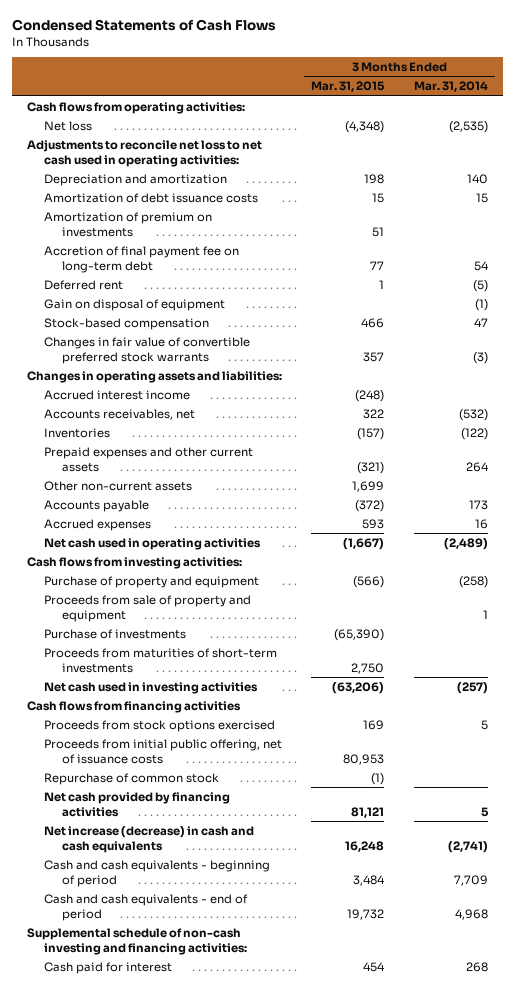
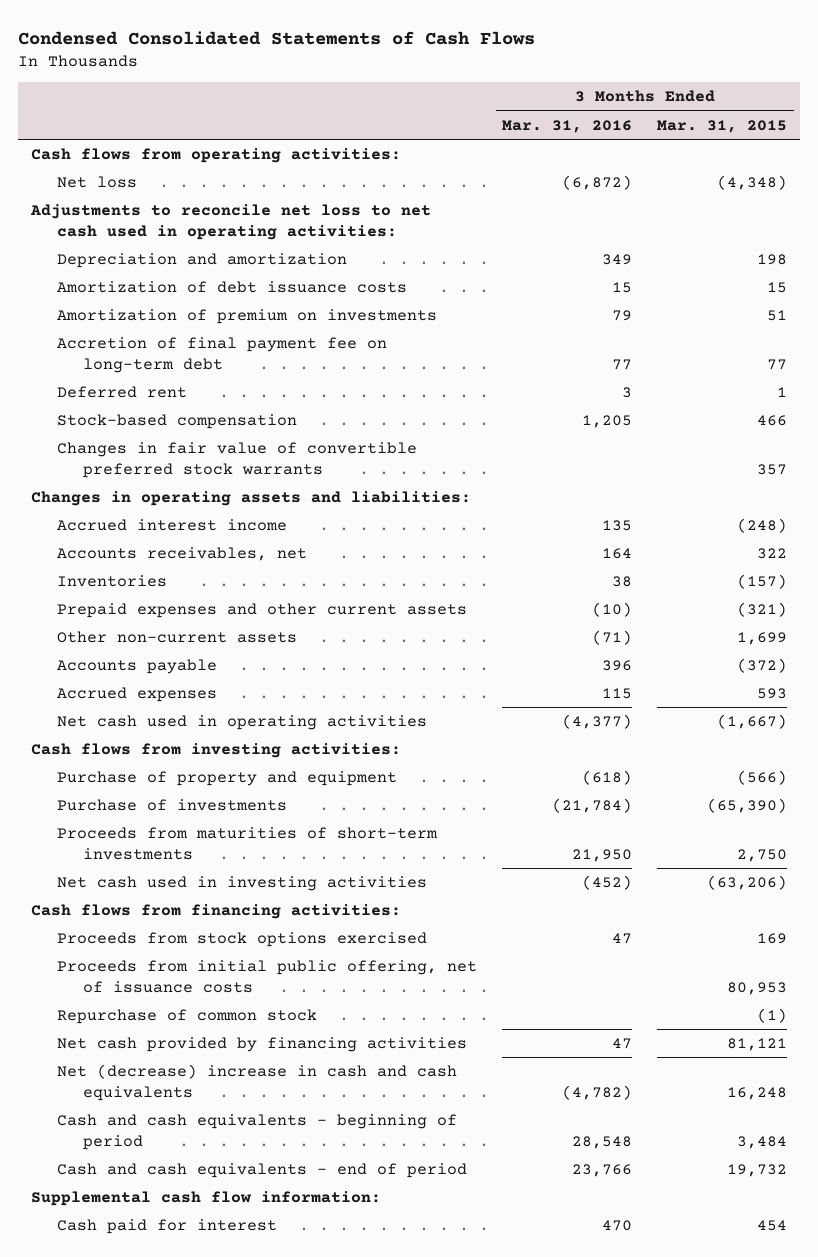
[11,18,276,31] Condensed Statements of Cash Flows -> [17,30,535,45] Condensed Consolidated Statements of Cash Flows
[413,81,488,93] Mar. 31, 2014 -> none
none -> [501,119,632,133] Mar. 31, 2016
[44,298,226,311] Gain on disposal of equipment -> none
[44,594,252,622] Proceeds from sale of property and equipment -> none
[26,700,241,713] Cash flows from financing activities -> [30,903,401,919] Cash flows from financing activities:
[44,825,255,853] Net increase (decrease) in cash and cash equivalents -> [56,1063,457,1101] Net (decrease) increase in cash and cash equivalents
[26,927,248,955] Supplemental schedule of non-cash investing and financing activities: -> none
none -> [30,1190,381,1206] Supplemental cash flow information:

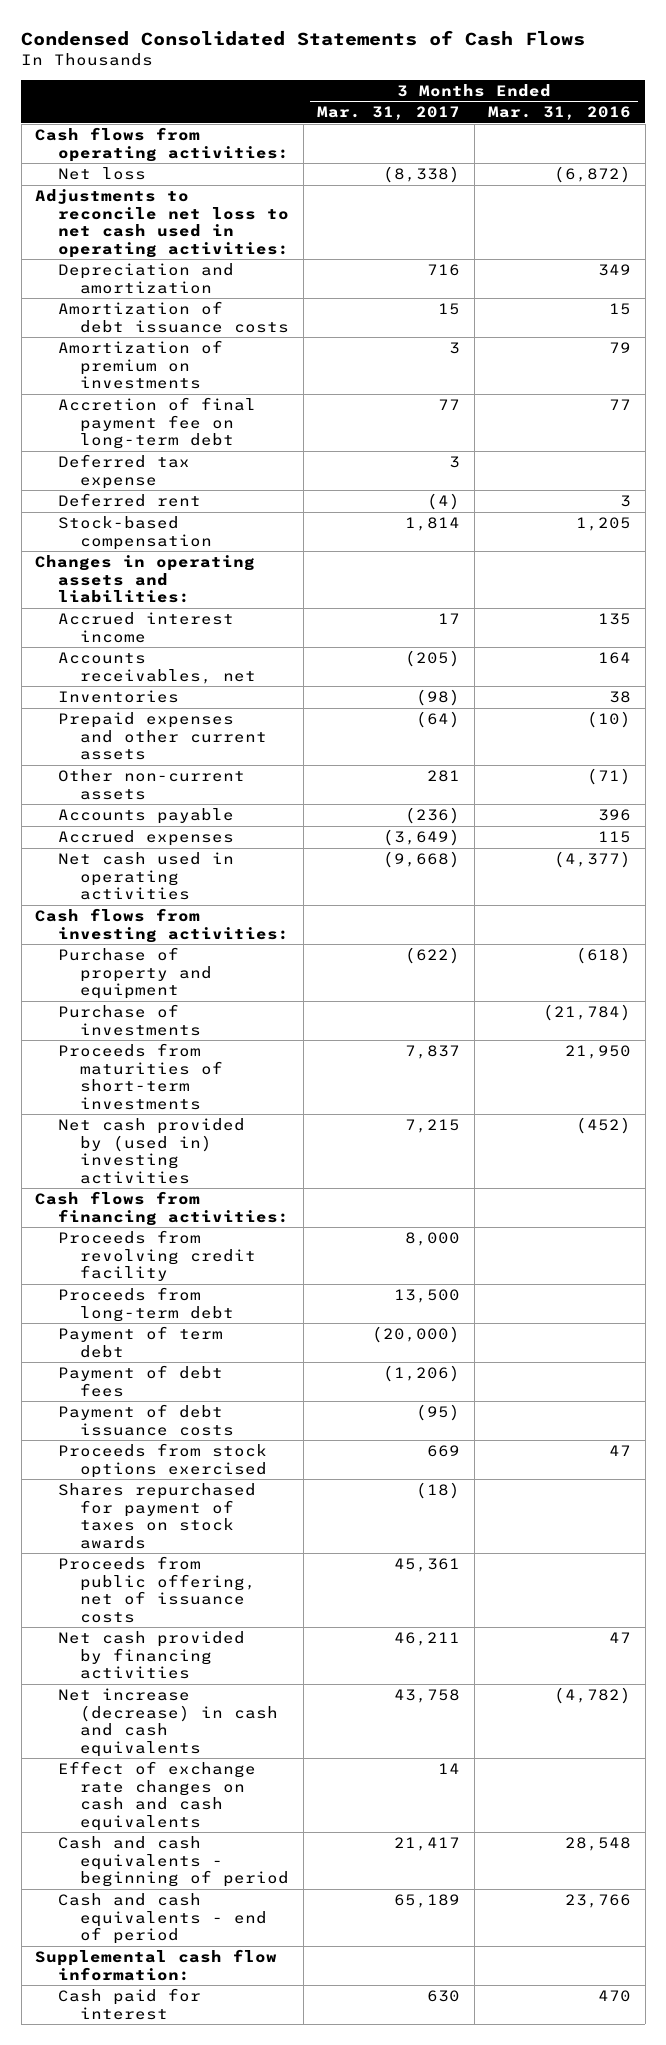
[657,119,788,133] Mar. 31, 2015 -> none
none -> [317,106,461,121] Mar. 31, 2017
none -> [57,454,190,489] Deferred tax expense
[56,441,417,478] Changes in fair value of convertible preferred stock warrants -> none
[56,875,427,891] Net cash used in investing activities -> [57,1118,245,1184] Net cash provided by (used in) investing activities
none -> [57,1230,257,1282] Proceeds from revolving credit facility
none -> [57,1287,235,1322] Proceeds from long-term debt
none -> [57,1326,223,1358] Payment of term debt
none -> [57,1365,223,1397] Payment of debt fees
none -> [57,1404,235,1436] Payment of debt issuance costs
[56,1008,317,1024] Repurchase of common stock -> none
none -> [57,1483,256,1549] Shares repurchased for payment of taxes on stock awards
[56,959,477,993] Proceeds from initial public offering, net of issuance costs -> [57,1556,257,1623] Proceeds from public offering, net of issuance costs
[56,1063,457,1101] Net (decrease) increase in cash and cash equivalents -> [57,1688,279,1757] Net increase (decrease) in cash and cash equivalents
none -> [57,1761,256,1831] Effect of exchange rate changes on cash and cash equivalents

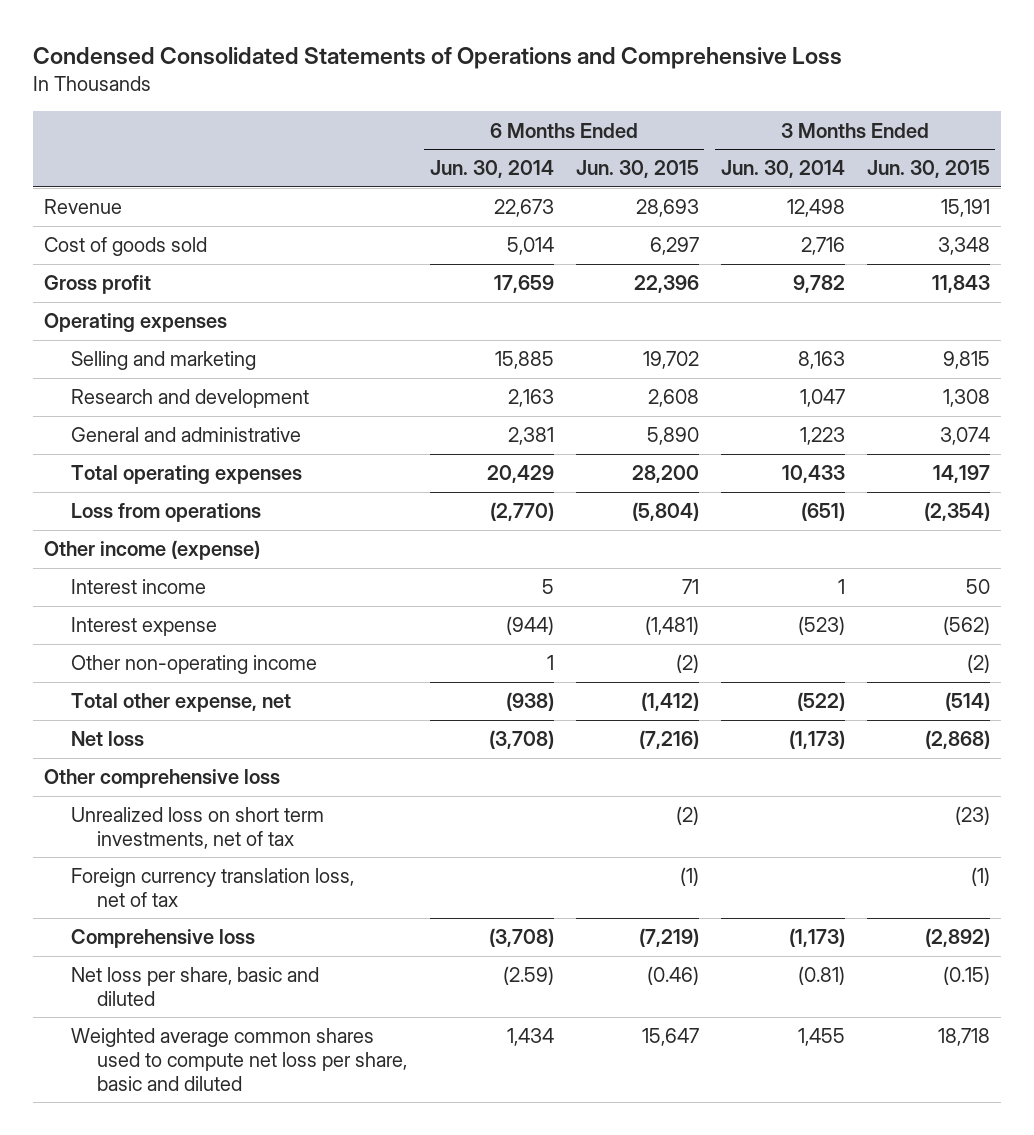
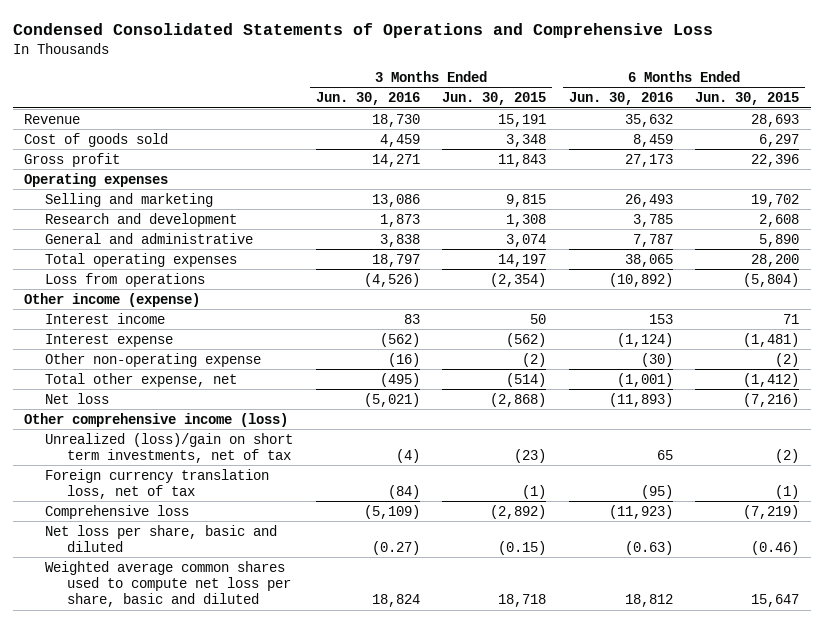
[429,160,554,179] Jun. 30, 2014 -> none
[720,160,845,179] Jun. 30, 2014 -> none
none -> [315,92,420,106] Jun. 30, 2016
none -> [568,92,673,106] Jun. 30, 2016
[70,655,317,675] Other non-operating income -> [45,352,262,367] Other non-operating expense
[44,769,281,789] Other comprehensive loss -> [23,412,288,427] Other comprehensive income (loss)
[70,807,324,849] Unrealized loss on short term investments, net of tax -> [45,432,294,463] Unrealized (loss)/gain on short term investments, net of tax

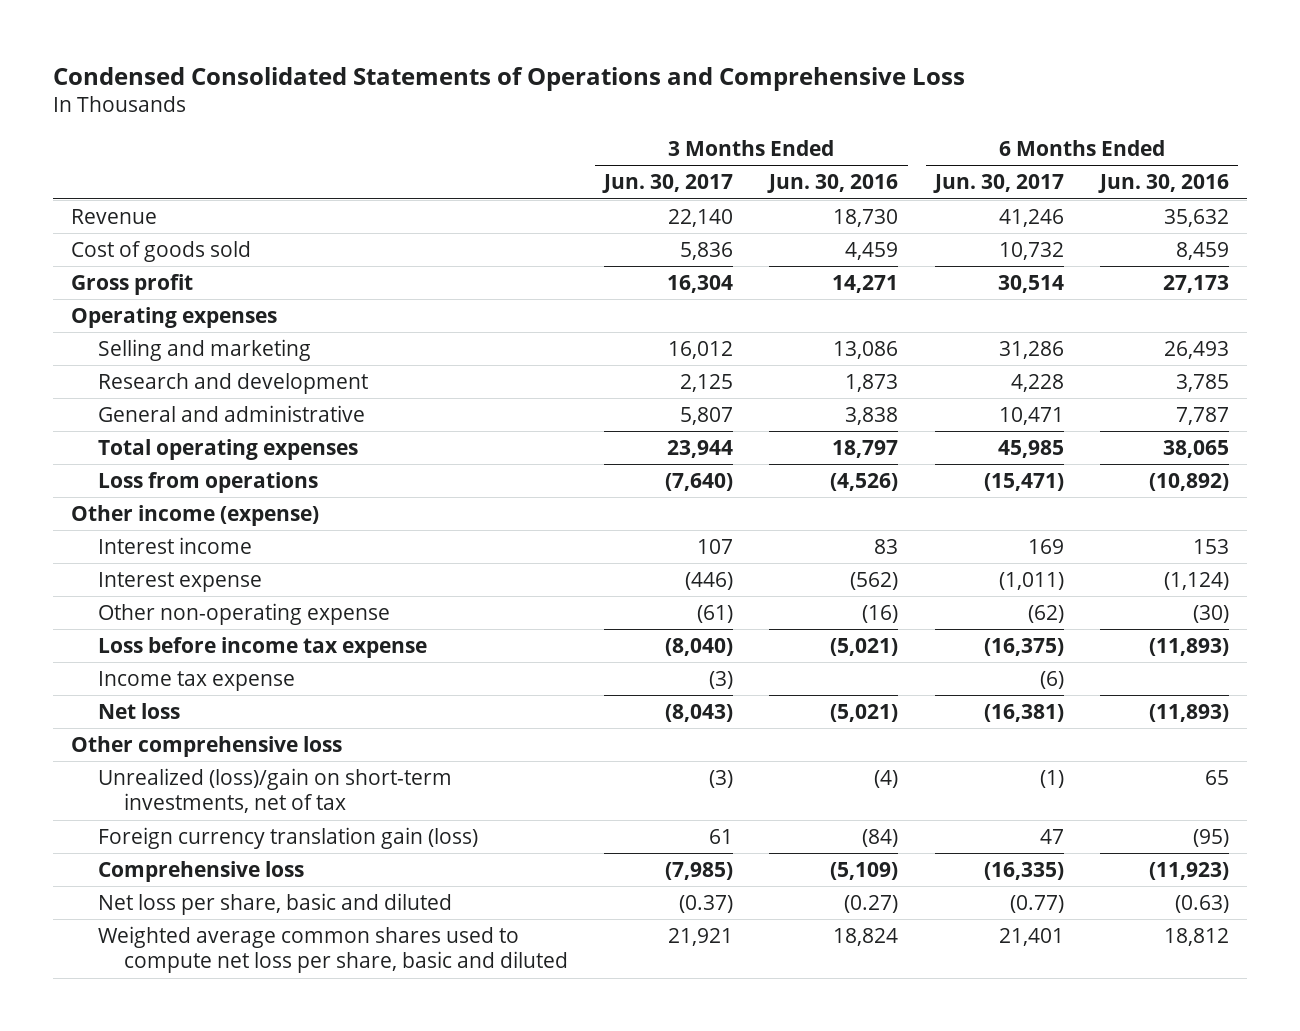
[442,92,547,106] Jun. 30, 2015 -> none
[695,92,800,106] Jun. 30, 2015 -> none
none -> [602,174,734,194] Jun. 30, 2017
none -> [932,174,1064,194] Jun. 30, 2017
[45,372,238,387] Total other expense, net -> none
none -> [97,636,427,658] Loss before income tax expense
none -> [97,670,295,691] Income tax expense
[23,412,288,427] Other comprehensive income (loss) -> [71,735,343,757] Other comprehensive loss
[45,432,294,463] Unrealized (loss)/gain on short term investments, net of tax -> [97,767,452,814] Unrealized (loss)/gain on short-term investments, net of tax
[45,468,270,499] Foreign currency translation loss, net of tax -> [97,826,478,849] Foreign currency translation gain (loss)

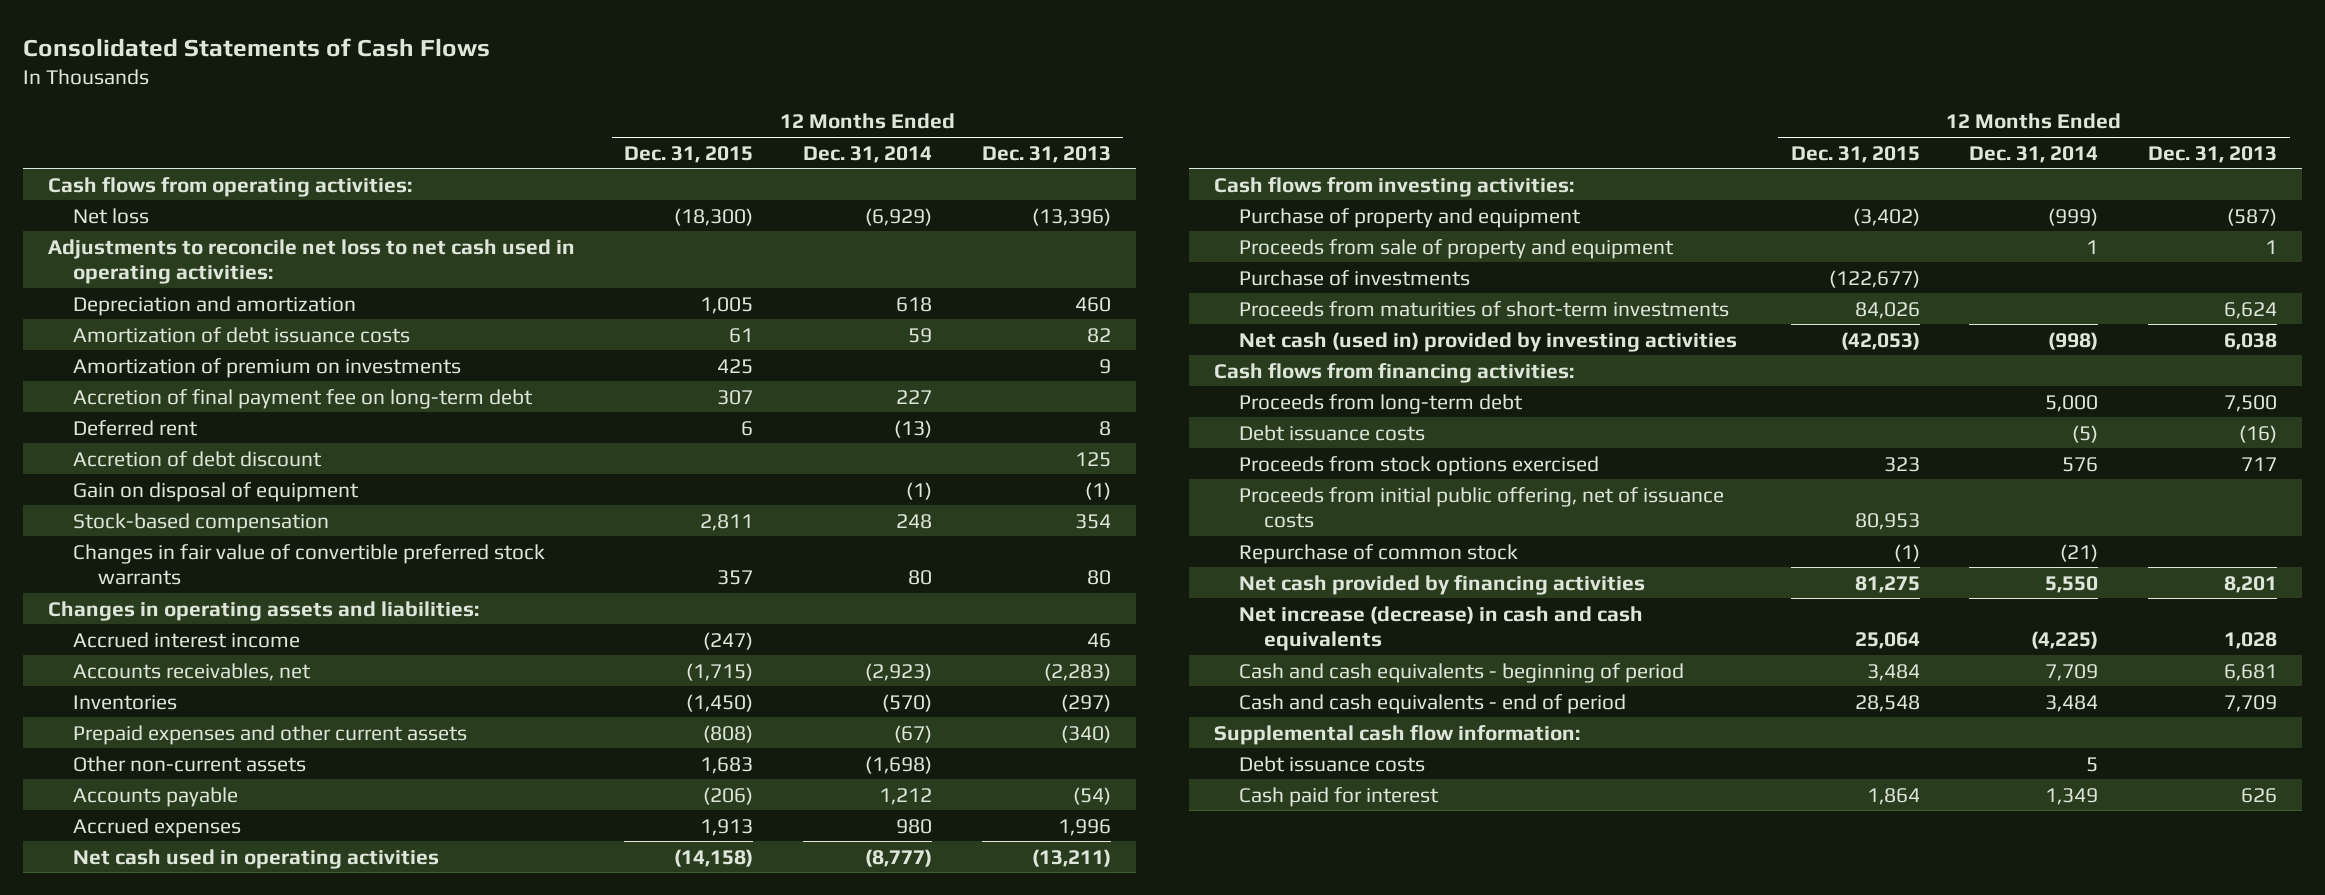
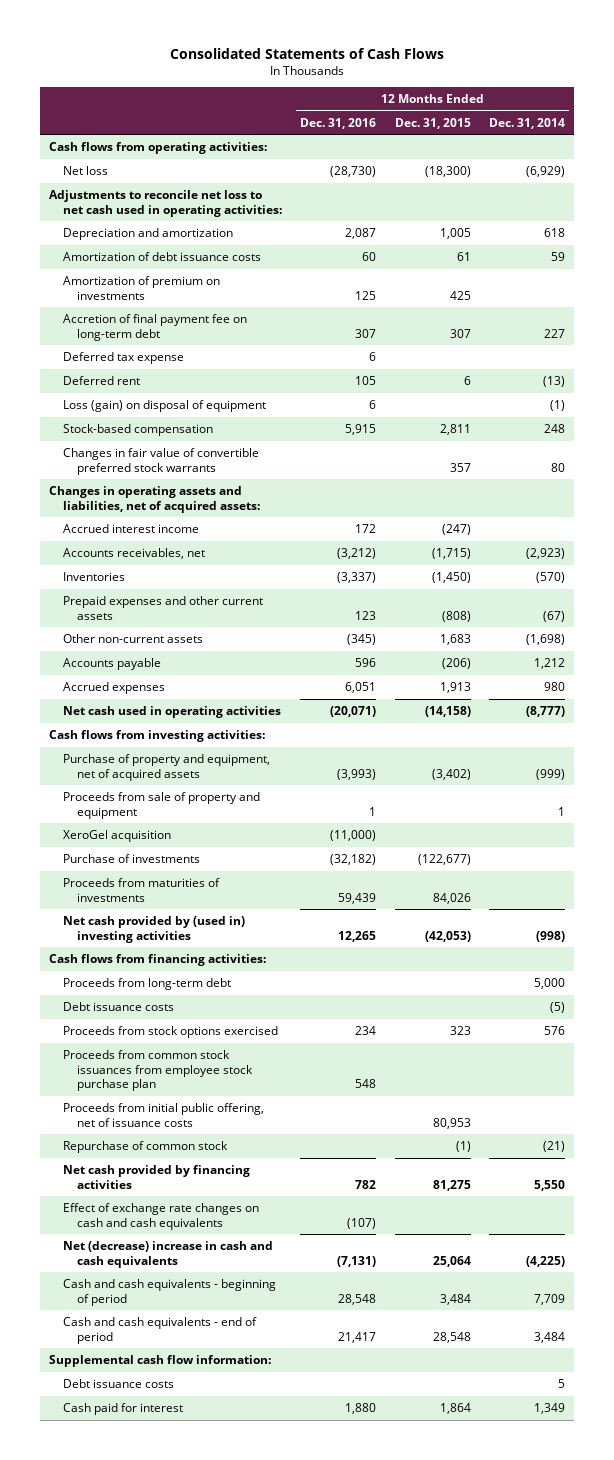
[982,145,1112,163] Dec. 31, 2013 -> none
none -> [300,117,377,129] Dec. 31, 2016
none -> [63,352,185,365] Deferred tax expense
[72,450,322,467] Accretion of debt discount -> none
[72,481,359,502] Gain on disposal of equipment -> [63,400,267,413] Loss (gain) on disposal of equipment
[47,600,479,621] Changes in operating assets and liabilities: -> [49,486,261,513] Changes in operating assets and liabilities, net of acquired assets:
[1238,207,1581,228] Purchase of property and equipment -> [63,754,271,781] Purchase of property and equipment, net of acquired assets
none -> [63,830,172,843] XeroGel acquisition
[1238,300,1729,317] Proceeds from maturities of short-term investments -> [63,878,221,902] Proceeds from maturities of investments
[1238,331,1737,352] Net cash (used in) provided by investing activities -> [63,916,246,943] Net cash provided by (used in) investing activities
none -> [63,1050,253,1092] Proceeds from common stock issuances from employee stock purchase plan
none -> [63,1203,260,1230] Effect of exchange rate changes on cash and cash equivalents
[1238,605,1643,651] Net increase (decrease) in cash and cash equivalents -> [63,1241,274,1268] Net (decrease) increase in cash and cash equivalents

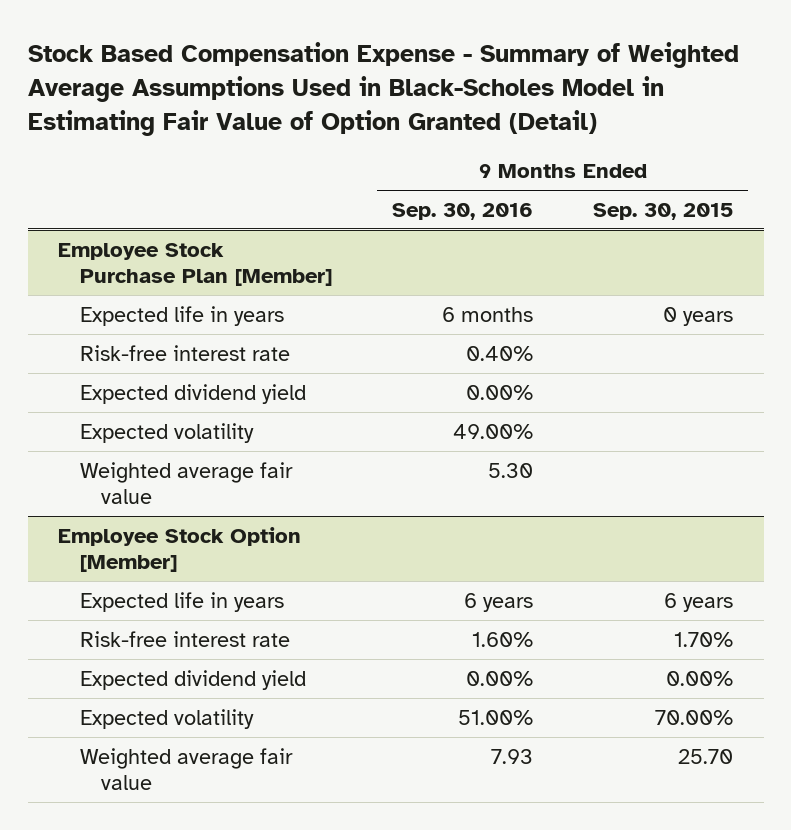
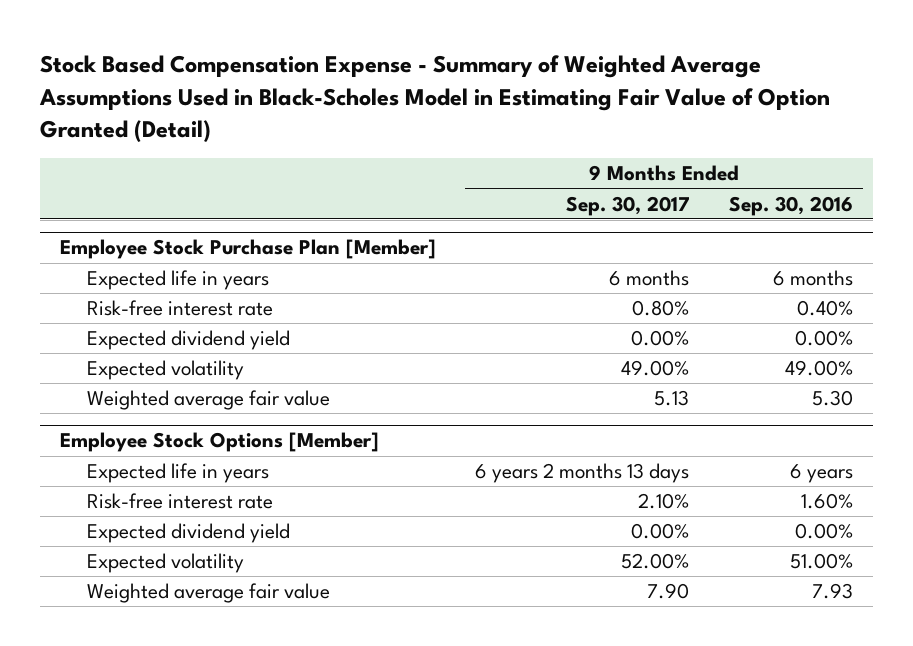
[593,202,734,220] Sep. 30, 2015 -> none
none -> [566,195,690,216] Sep. 30, 2017
[57,526,301,573] Employee Stock Option [Member] -> [59,432,379,453] Employee Stock Options [Member]

